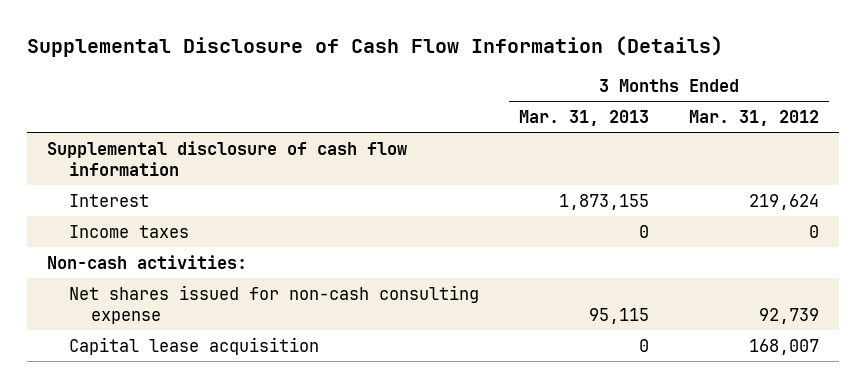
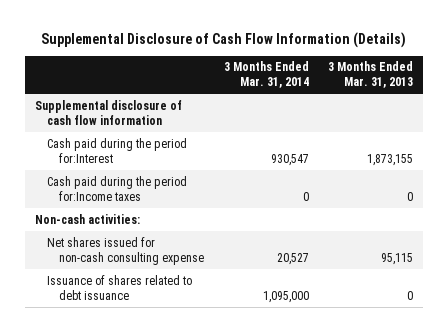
[689,109,820,126] Mar. 31, 2012 -> none
none -> [223,61,309,89] 3 Months Ended Mar. 31, 2014
[68,193,149,207] Interest -> [46,137,187,163] Cash paid during the period for:Interest
[68,224,189,238] Income taxes -> [46,175,187,201] Cash paid during the period for:Income taxes
[68,336,319,355] Capital lease acquisition -> none
none -> [46,274,192,300] Issuance of shares related to debt issuance

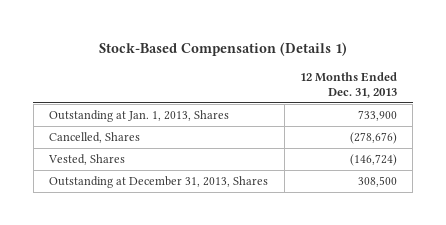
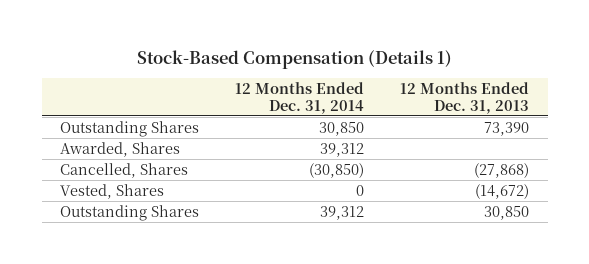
none -> [235,81,365,114] 12 Months Ended Dec. 31, 2014
[49,109,230,122] Outstanding at Jan. 1, 2013, Shares -> [59,120,199,137] Outstanding Shares
[358,109,398,121] 733,900 -> [484,121,530,136] 73,390
none -> [59,141,180,157] Awarded, Shares
[350,131,398,144] (278,676) -> [474,162,530,178] (27,868)
[350,153,398,166] (146,724) -> [475,183,530,199] (14,672)
[49,175,269,188] Outstanding at December 31, 2013, Shares -> [59,204,199,221] Outstanding Shares
[358,175,398,187] 308,500 -> [484,205,530,220] 30,850

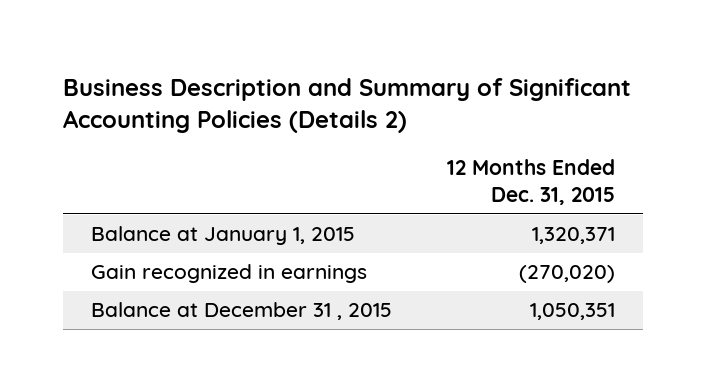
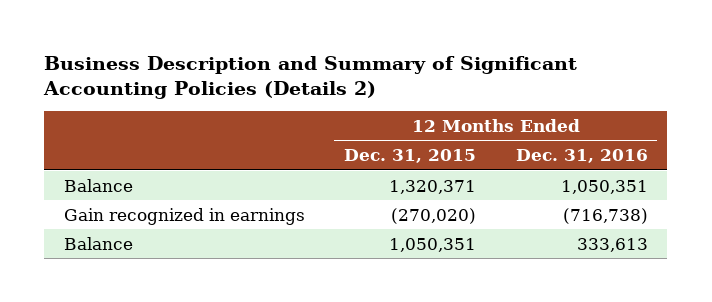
none -> [515,149,648,164] Dec. 31, 2016
[90,226,355,246] Balance at January 1, 2015 -> [64,178,134,192] Balance
[90,302,392,321] Balance at December 31 , 2015 -> [64,236,134,250] Balance

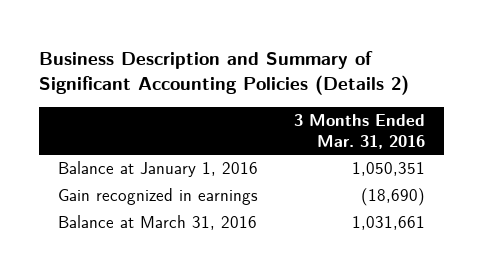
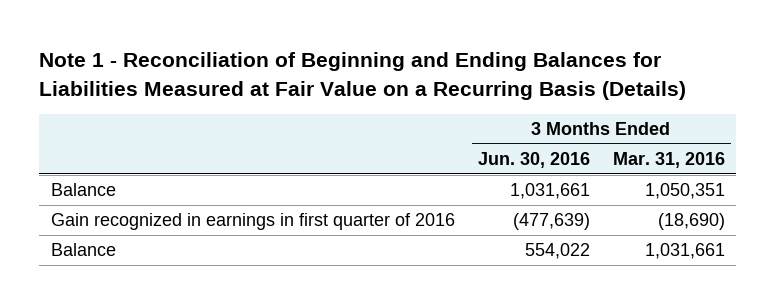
[39,50,410,96] Business Description and Summary of Significant Accounting Policies (Details 2) -> [39,52,687,100] Note 1 - Reconciliation of Beginning and Ending Balances for Liabilities Measured at Fair Value on a Recurring Basis (Details)
none -> [477,152,590,169] Jun. 30, 2016
[57,161,258,178] Balance at January 1, 2016 -> [50,183,116,197] Balance
[57,188,258,206] Gain recognized in earnings -> [50,213,455,231] Gain recognized in earnings in first quarter of 2016
[57,215,257,231] Balance at March 31, 2016 -> [50,243,116,257] Balance

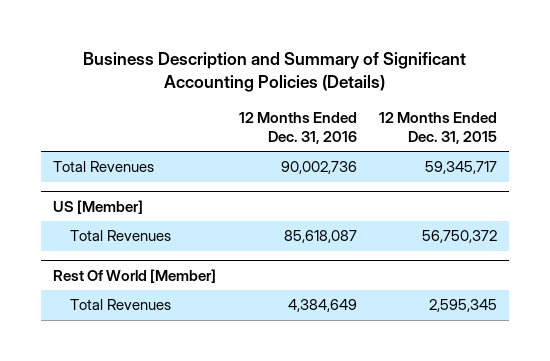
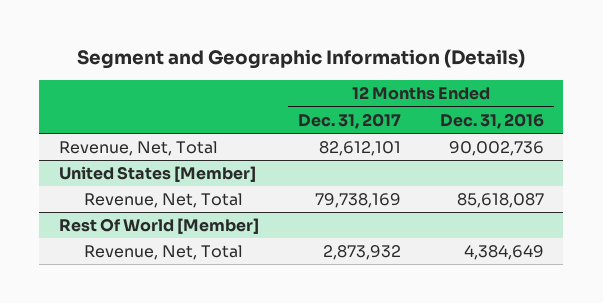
[83,51,467,92] Business Description and Summary of Significant Accounting Policies (Details) -> [77,49,526,70] Segment and Geographic Information (Details)
[379,111,498,144] 12 Months Ended Dec. 31, 2015 -> none
none -> [297,112,401,129] Dec. 31, 2017
[52,161,154,173] Total Revenues -> [58,141,218,157] Revenue, Net, Total
[52,199,143,214] US [Member] -> [58,166,256,183] United States [Member]
[69,230,171,242] Total Revenues -> [83,193,243,209] Revenue, Net, Total
[69,299,171,311] Total Revenues -> [83,245,243,261] Revenue, Net, Total

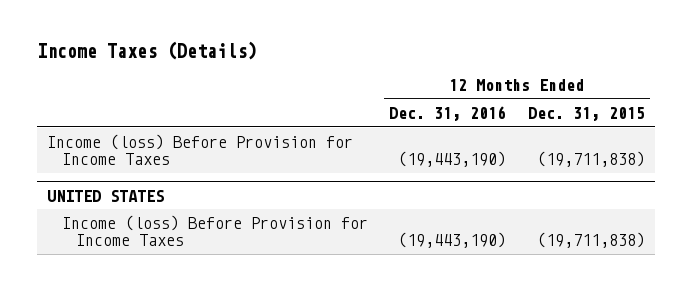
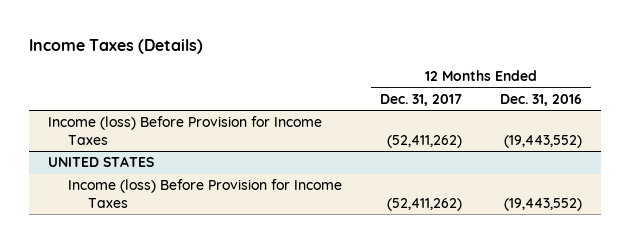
[527,107,645,122] Dec. 31, 2015 -> none
none -> [380,93,463,106] Dec. 31, 2017
[398,151,507,168] (19,443,190) -> [503,134,582,148] (19,443,552)
[398,232,507,249] (19,443,190) -> [503,197,582,211] (19,443,552)

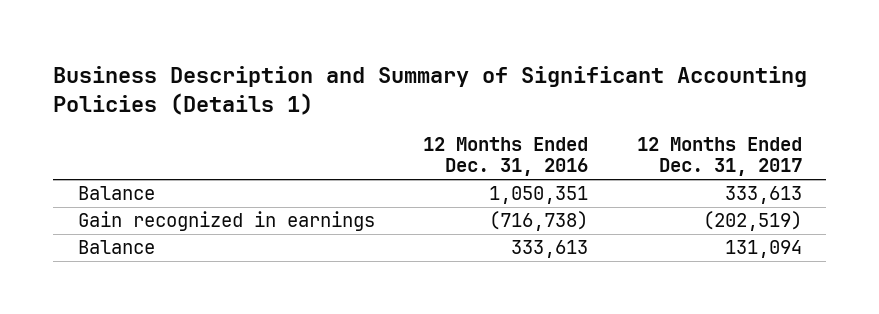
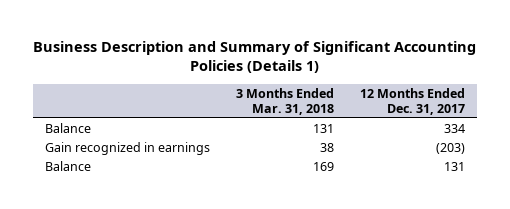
[423,136,589,177] 12 Months Ended Dec. 31, 2016 -> none
none -> [236,87,335,115] 3 Months Ended Mar. 31, 2018
[724,186,802,205] 333,613 -> [443,123,465,133] 334
[702,211,802,232] (202,519) -> [435,142,465,154] (203)
[724,240,802,259] 131,094 -> [443,161,465,171] 131

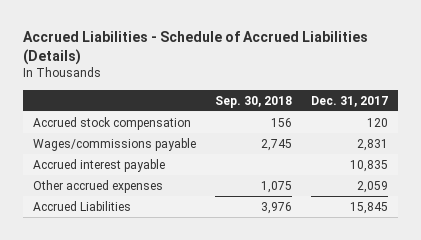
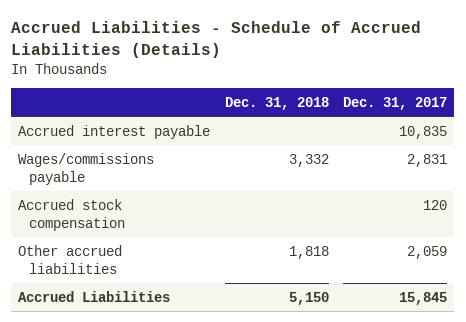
[214,95,292,108] Sep. 30, 2018 -> none
none -> [224,97,329,111] Dec. 31, 2018
[32,137,196,151] Wages/commissions payable -> [18,152,155,185] Wages/commissions payable
[32,116,191,130] Accrued stock compensation -> [18,198,125,231] Accrued stock compensation
[32,179,163,193] Other accrued expenses -> [18,244,123,274] Other accrued liabilities

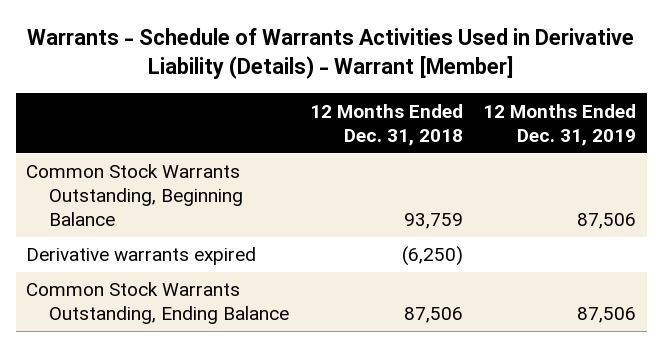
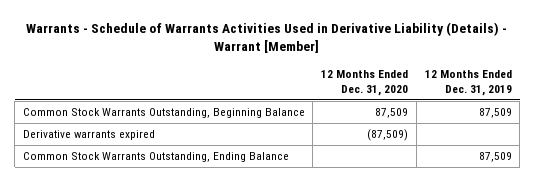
[309,103,463,146] 12 Months Ended Dec. 31, 2018 -> none
none -> [321,69,409,96] 12 Months Ended Dec. 31, 2020
[577,213,637,230] 87,506 -> [478,108,512,119] 87,509
[577,307,637,324] 87,506 -> [478,152,512,163] 87,509

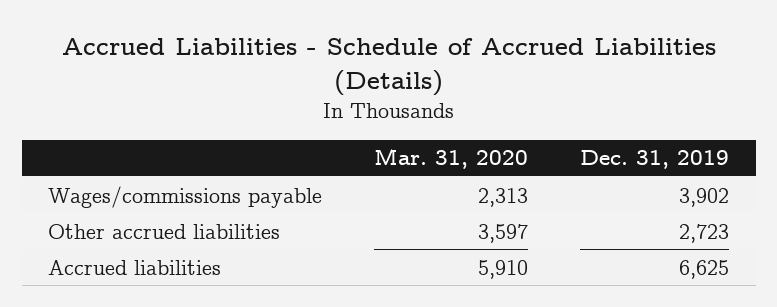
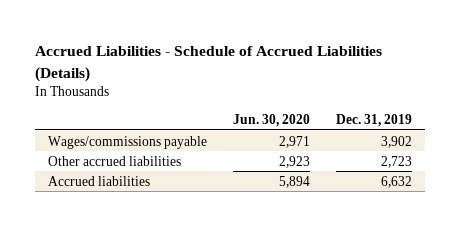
[374,148,529,170] Mar. 31, 2020 -> none
none -> [232,114,310,128] Jun. 30, 2020
[679,259,730,279] 6,625 -> [380,175,412,188] 6,632

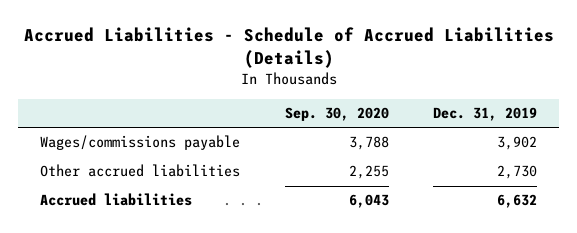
[232,114,310,128] Jun. 30, 2020 -> none
none -> [284,107,389,122] Sep. 30, 2020
[380,155,412,168] 2,723 -> [496,165,537,180] 2,730

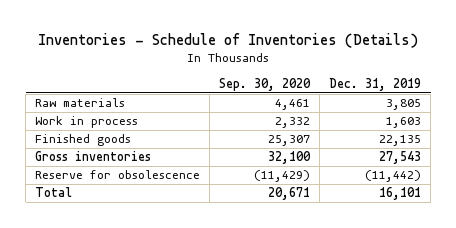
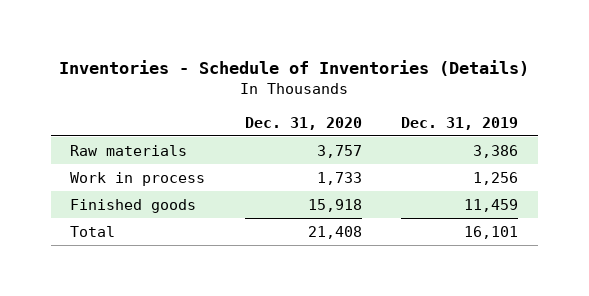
[219,78,312,92] Sep. 30, 2020 -> none
none -> [244,116,362,130] Dec. 31, 2020
[35,151,152,162] Gross inventories -> none
[35,170,201,180] Reserve for obsolescence -> none
[386,99,422,111] 3,805 -> [473,144,519,158] 3,386
[386,117,422,129] 1,603 -> [473,171,519,185] 1,256
[379,135,422,147] 22,135 -> [464,198,519,212] 11,459

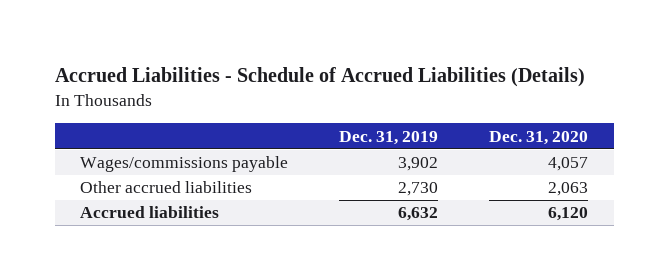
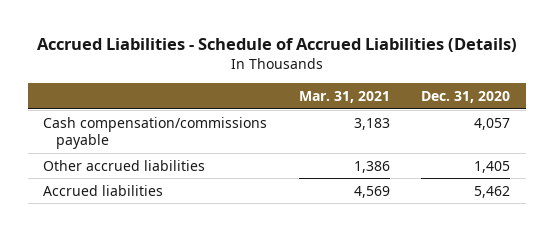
[339,130,439,145] Dec. 31, 2019 -> none
none -> [298,91,390,104] Mar. 31, 2021
[80,156,289,173] Wages/commissions payable -> [43,116,268,150] Cash compensation/commissions payable
[548,182,589,197] 2,063 -> [474,160,511,173] 1,405
[548,207,589,222] 6,120 -> [474,185,511,198] 5,462

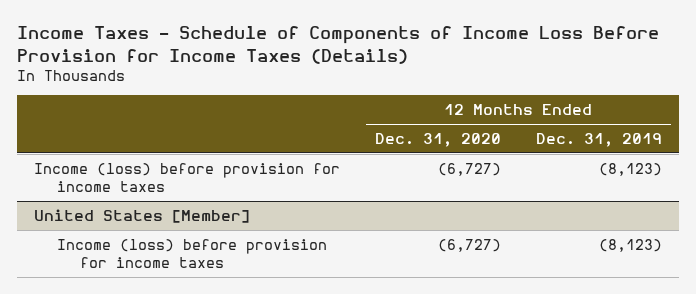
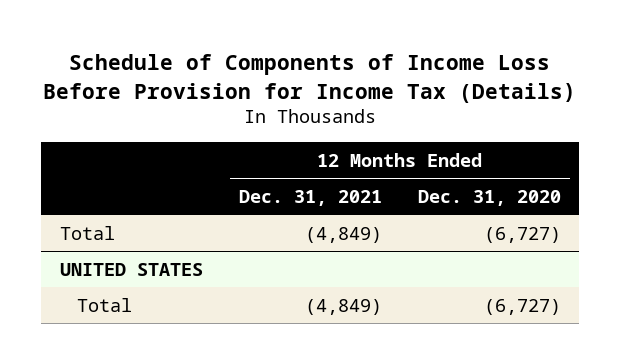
[17,26,660,64] Income Taxes - Schedule of Components of Income Loss Before Provision for Income Taxes (Details) -> [43,54,577,103] Schedule of Components of Income Loss Before Provision for Income Tax (Details)
[535,133,662,148] Dec. 31, 2019 -> none
none -> [238,189,382,206] Dec. 31, 2021
[34,162,341,192] Income (loss) before provision for income taxes -> [59,225,115,240] Total
[34,208,251,223] United States [Member] -> [59,262,203,276] UNITED STATES
[57,238,328,268] Income (loss) before provision for income taxes -> [76,297,132,312] Total

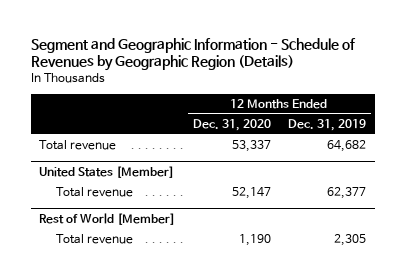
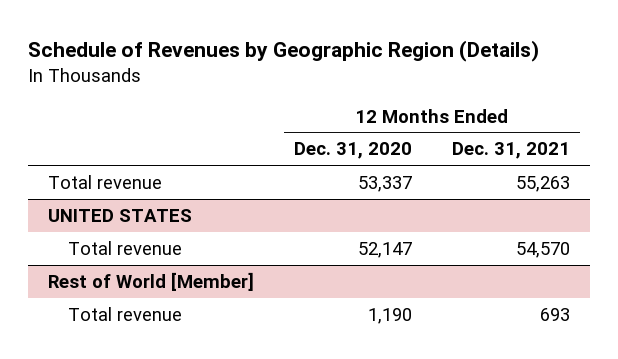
[30,37,356,72] Segment and Geographic Information - Schedule of Revenues by Geographic Region (Details) -> [28,39,540,62] Schedule of Revenues by Geographic Region (Details)
[288,118,367,131] Dec. 31, 2019 -> none
none -> [452,142,571,160] Dec. 31, 2021
[39,165,175,178] United States [Member] -> [48,208,193,222] UNITED STATES

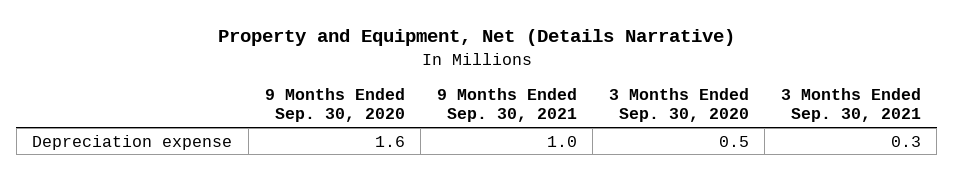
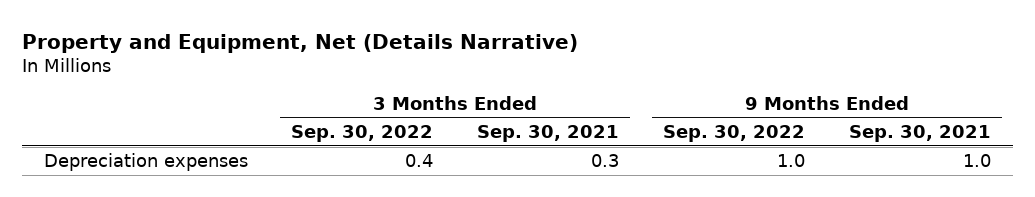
[264,87,405,123] 9 Months Ended Sep. 30, 2020 -> none
[608,87,749,123] 3 Months Ended Sep. 30, 2020 -> none
none -> [291,124,434,142] Sep. 30, 2022
none -> [663,124,806,142] Sep. 30, 2022
[32,134,233,150] Depreciation expense -> [43,153,248,172] Depreciation expenses

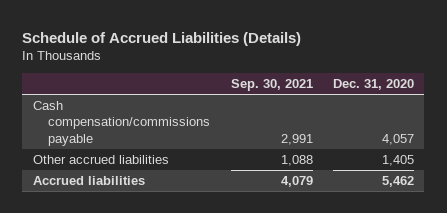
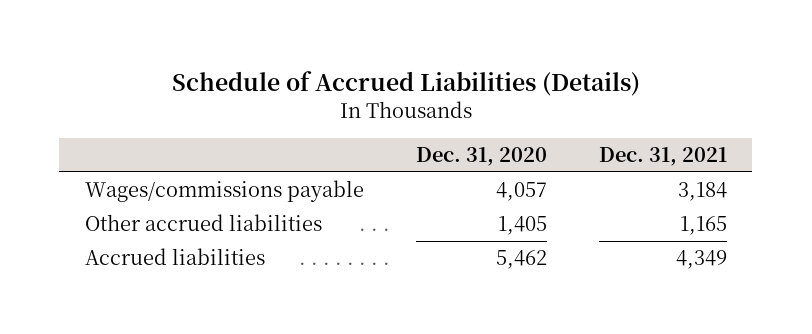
[230,79,313,92] Sep. 30, 2021 -> none
none -> [598,147,727,167] Dec. 31, 2021
[32,101,211,146] Cash compensation/commissions payable -> [85,180,365,203] Wages/commissions payable

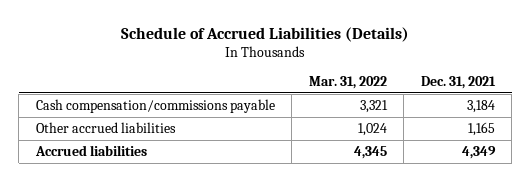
[415,147,547,167] Dec. 31, 2020 -> none
none -> [308,76,387,90] Mar. 31, 2022
[85,180,365,203] Wages/commissions payable -> [35,98,275,113] Cash compensation/commissions payable

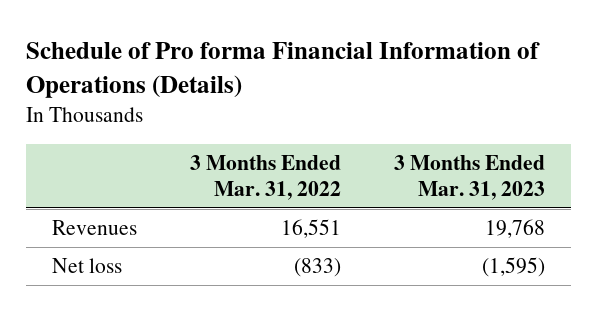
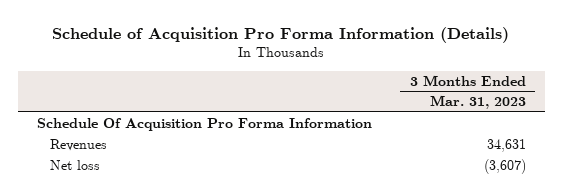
[25,42,540,98] Schedule of Pro forma Financial Information of Operations (Details) -> [52,26,510,43] Schedule of Acquisition Pro Forma Information (Details)
[189,155,341,200] 3 Months Ended Mar. 31, 2022 -> none
none -> [36,117,372,131] Schedule Of Acquisition Pro Forma Information
[484,219,545,239] 19,768 -> [486,138,526,152] 34,631
[481,257,545,278] (1,595) -> [483,158,526,174] (3,607)

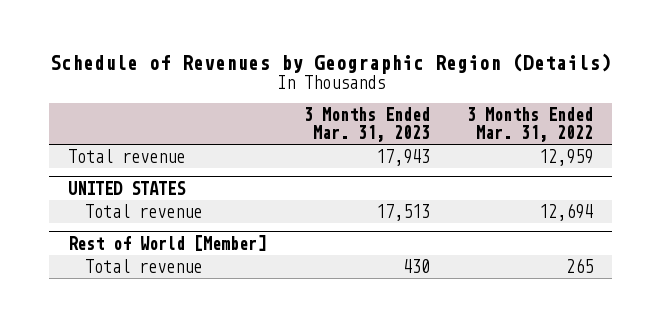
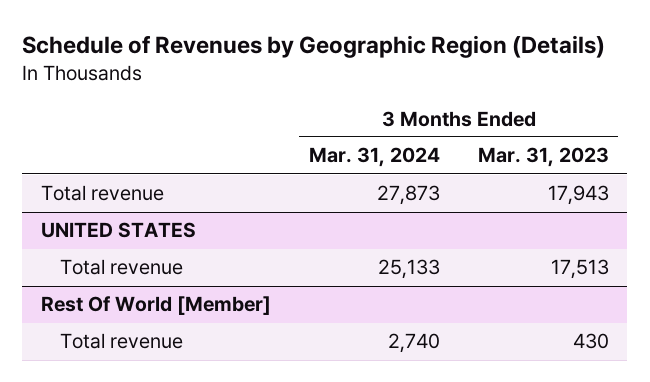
[467,107,594,143] 3 Months Ended Mar. 31, 2022 -> none
none -> [308,147,440,168] Mar. 31, 2024
[67,234,266,251] Rest of World [Member] -> [41,296,272,316] Rest Of World [Member]

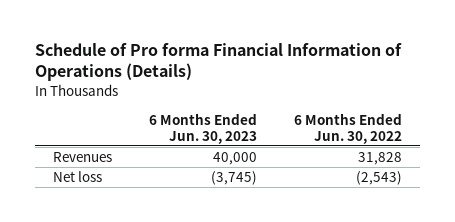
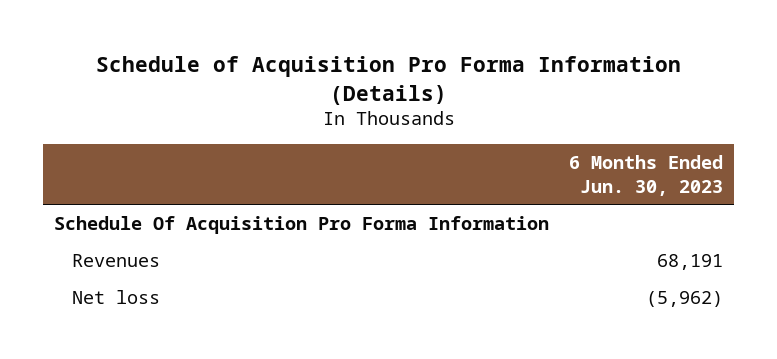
[34,42,402,82] Schedule of Pro forma Financial Information of Operations (Details) -> [95,55,681,105] Schedule of Acquisition Pro Forma Information (Details)
[294,112,403,144] 6 Months Ended Jun. 30, 2022 -> none
none -> [53,216,549,235] Schedule Of Acquisition Pro Forma Information
[213,152,258,166] 40,000 -> [657,254,724,271] 68,191
[211,171,258,186] (3,745) -> [646,291,724,308] (5,962)

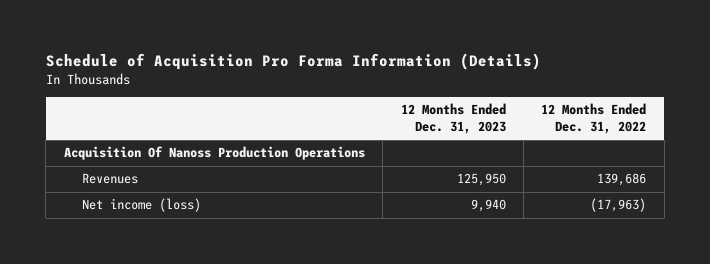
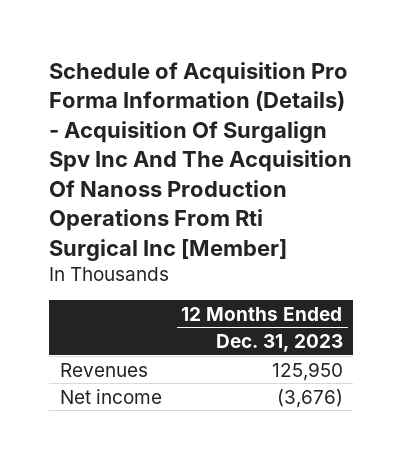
[45,53,541,71] Schedule of Acquisition Pro Forma Information (Details) -> [49,61,353,261] Schedule of Acquisition Pro Forma Information (Details) - Acquisition Of Surgalign Spv Inc And The Acquisition Of Nanoss Production Operations From Rti Surgical Inc [Member]
[541,103,647,134] 12 Months Ended Dec. 31, 2022 -> none
[63,146,365,161] Acquisition Of Nanoss Production Operations -> none
[81,198,201,213] Net income (loss) -> [59,388,162,404] Net income
[470,199,506,213] 9,940 -> [276,388,343,408] (3,676)

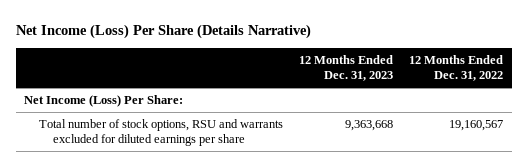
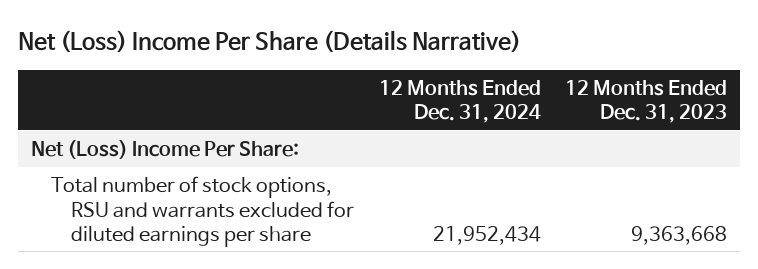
[15,24,311,40] Net Income (Loss) Per Share (Details Narrative) -> [18,30,522,54] Net (Loss) Income Per Share (Details Narrative)
[409,55,504,82] 12 Months Ended Dec. 31, 2022 -> none
none -> [378,79,541,124] 12 Months Ended Dec. 31, 2024
[23,95,183,108] Net Income (Loss) Per Share: -> [30,140,299,160] Net (Loss) Income Per Share:

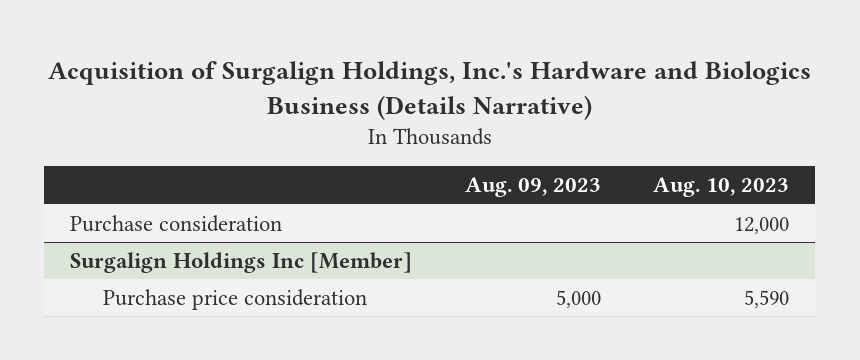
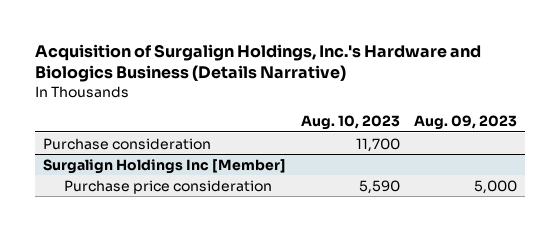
[734,216,790,234] 12,000 -> [355,137,400,152] 11,700

